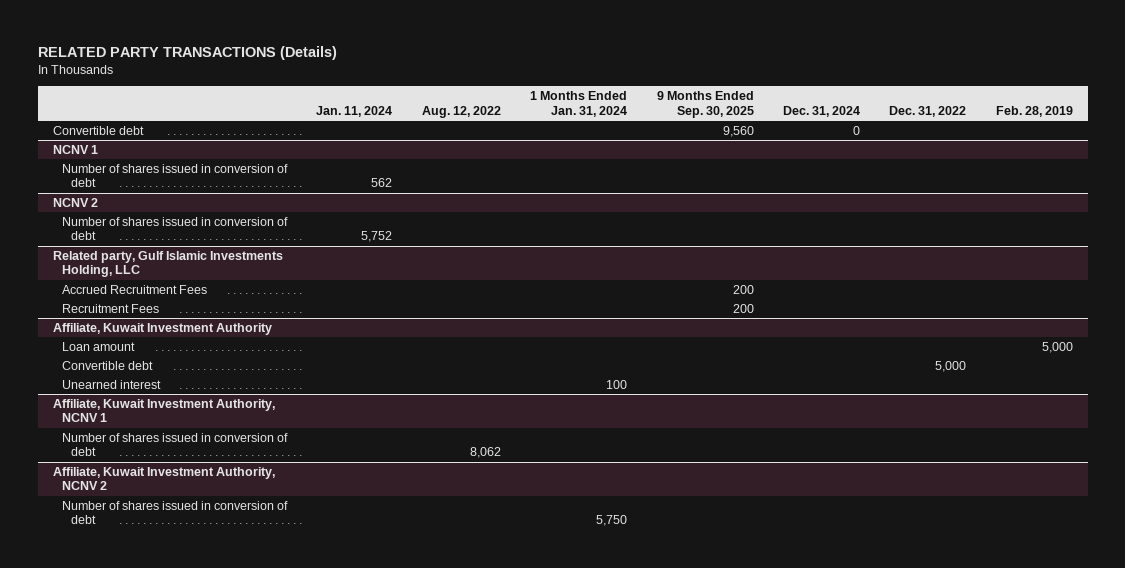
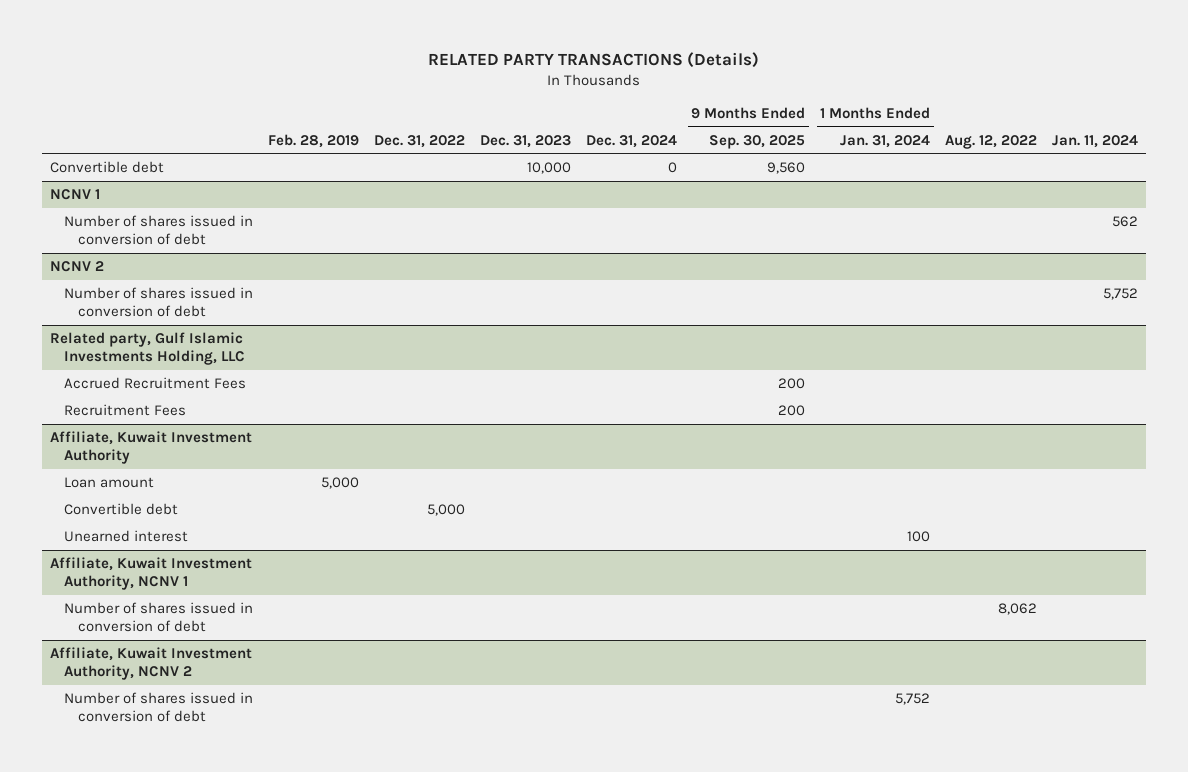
none -> [479,134,571,148] Dec. 31, 2023
[596,515,628,527] 5,750 -> [895,693,931,706] 5,752

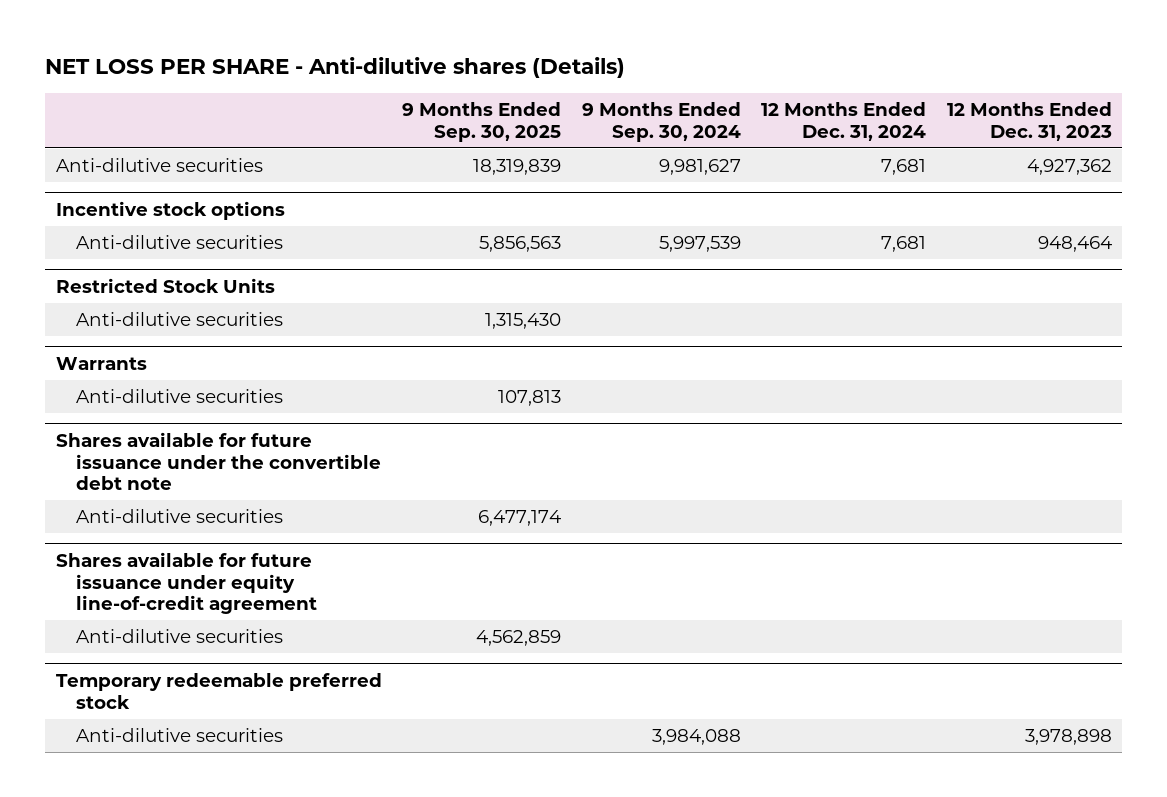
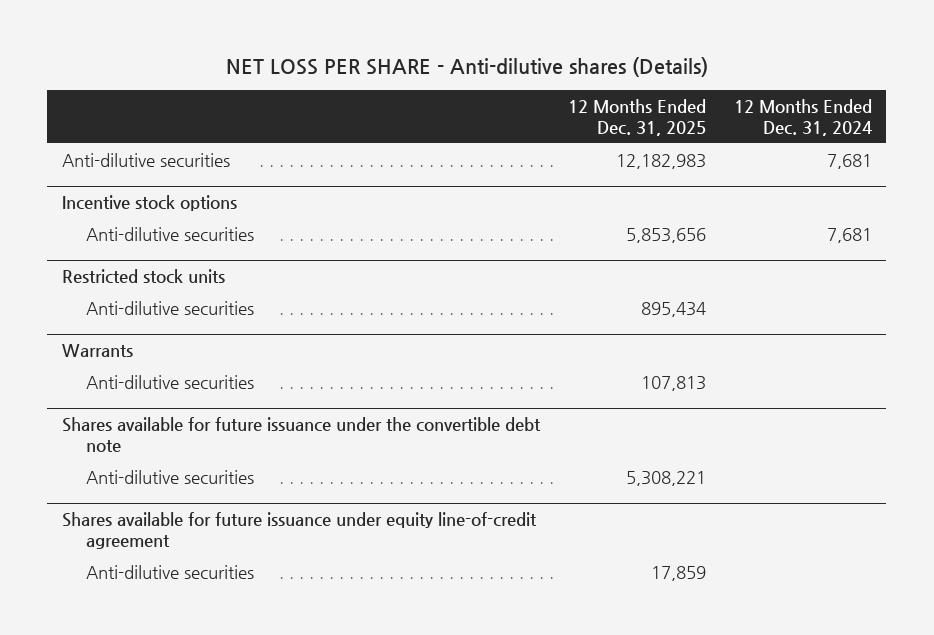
[402,101,562,142] 9 Months Ended Sep. 30, 2025 -> none
[581,101,741,142] 9 Months Ended Sep. 30, 2024 -> none
[946,101,1112,141] 12 Months Ended Dec. 31, 2023 -> none
none -> [567,98,706,136] 12 Months Ended Dec. 31, 2025
[55,277,275,293] Restricted Stock Units -> [61,269,225,285] Restricted stock units
[55,672,382,709] Temporary redeemable preferred stock -> none
[75,728,283,743] Anti-dilutive securities -> none

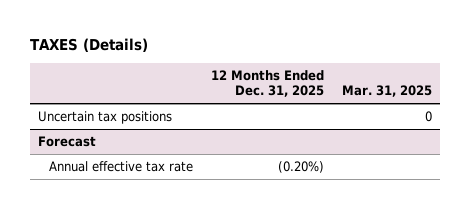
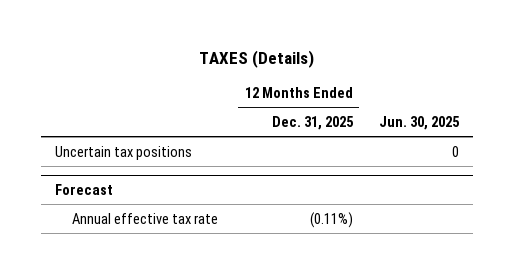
[341,85,432,98] Mar. 31, 2025 -> none
none -> [379,116,461,131] Jun. 30, 2025
[278,161,325,174] (0.20%) -> [309,211,353,228] (0.11%)

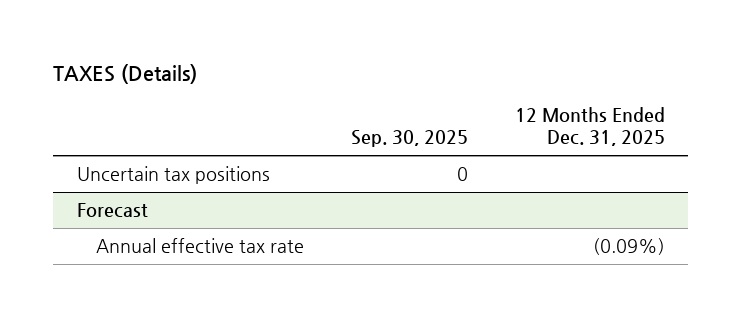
[379,116,461,131] Jun. 30, 2025 -> none
none -> [350,130,468,148] Sep. 30, 2025
[309,211,353,228] (0.11%) -> [592,237,665,255] (0.09%)

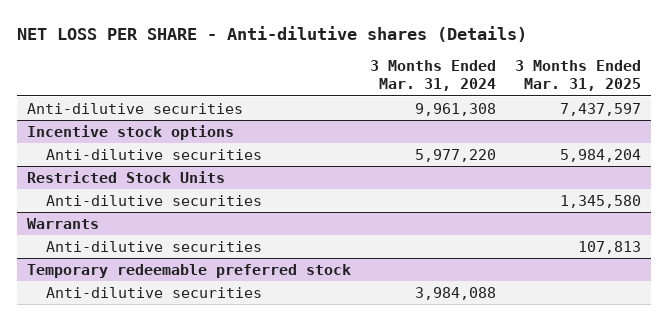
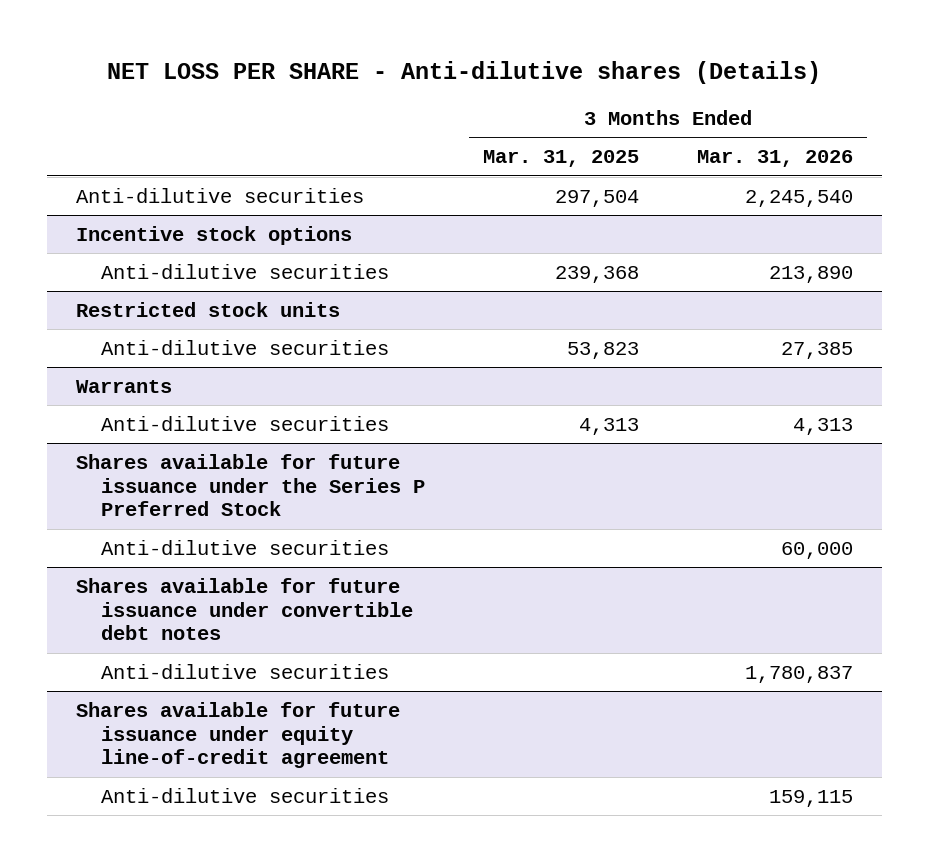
[369,60,496,92] 3 Months Ended Mar. 31, 2024 -> none
none -> [697,150,854,168] Mar. 31, 2026
[559,102,641,116] 7,437,597 -> [555,189,640,207] 297,504
[559,148,641,162] 5,984,204 -> [555,265,640,283] 239,368
[26,170,225,183] Restricted Stock Units -> [75,301,340,317] Restricted stock units
[559,194,641,208] 1,345,580 -> [567,341,640,359] 53,823
[26,263,351,278] Temporary redeemable preferred stock -> none
[45,286,262,298] Anti-dilutive securities -> none
[577,240,641,254] 107,813 -> [579,417,640,435] 4,313
none -> [75,453,426,517] Shares available for future issuance under the Series P Preferred Stock
none -> [101,539,390,555] Anti-dilutive securities
none -> [75,577,414,641] Shares available for future issuance under convertible debt notes
none -> [101,663,390,679] Anti-dilutive securities
none -> [75,701,400,769] Shares available for future issuance under equity line-of-credit agreement
none -> [101,787,390,803] Anti-dilutive securities

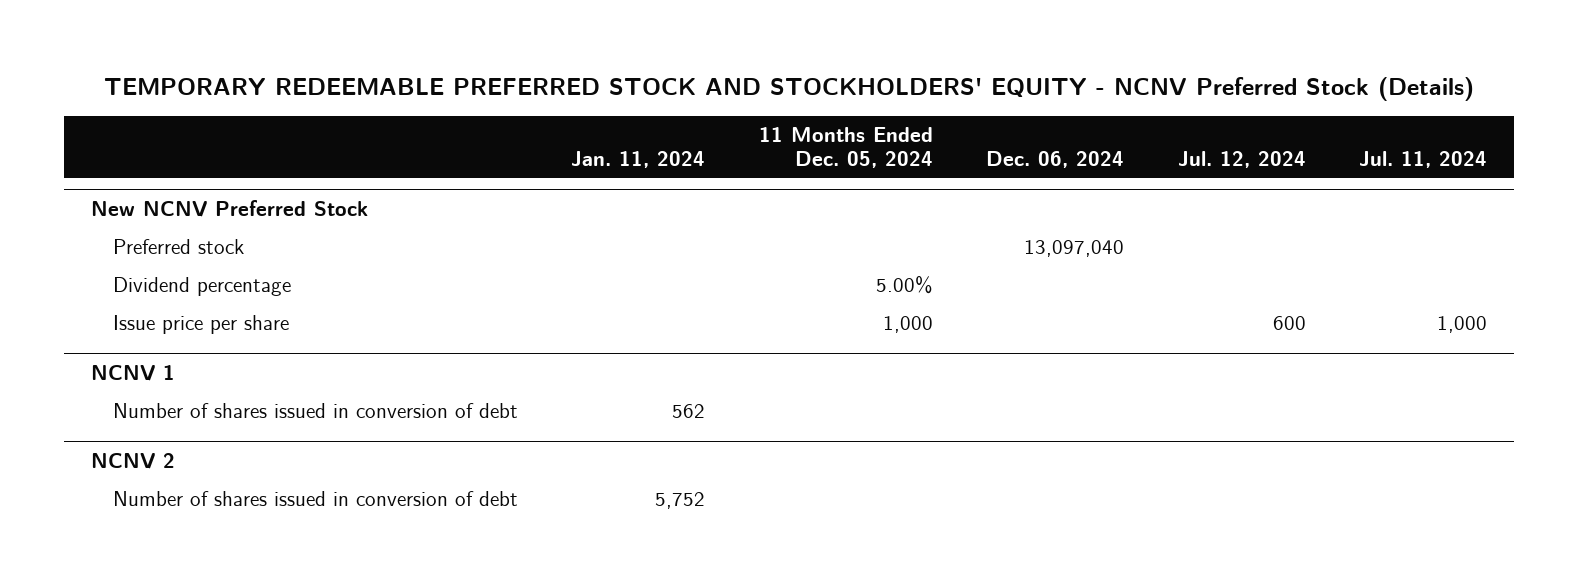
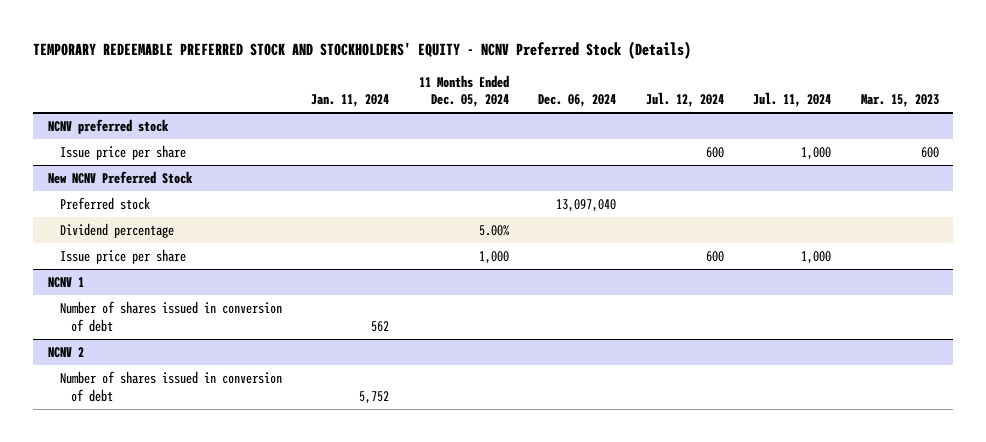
none -> [860,94,939,108] Mar. 15, 2023
none -> [47,118,169,134] NCNV preferred stock
none -> [59,144,186,160] Issue price per share

